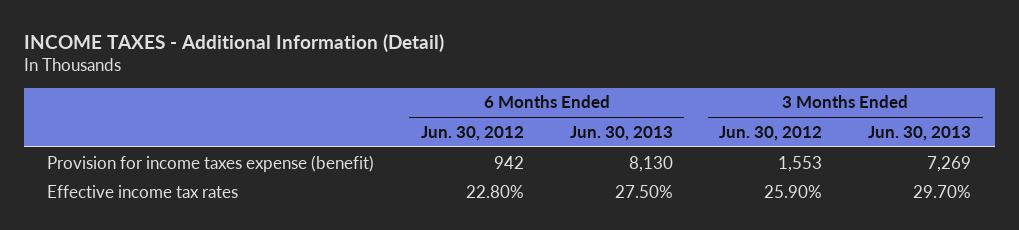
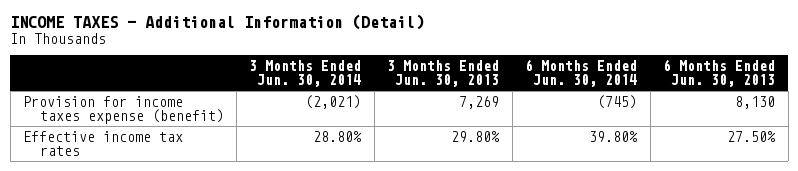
[420,125,524,141] Jun. 30, 2012 -> none
[719,125,823,141] Jun. 30, 2012 -> none
none -> [249,59,362,88] 3 Months Ended Jun. 30, 2014
none -> [525,58,638,88] 6 Months Ended Jun. 30, 2014
[913,184,972,198] 29.70% -> [451,130,501,142] 29.80%

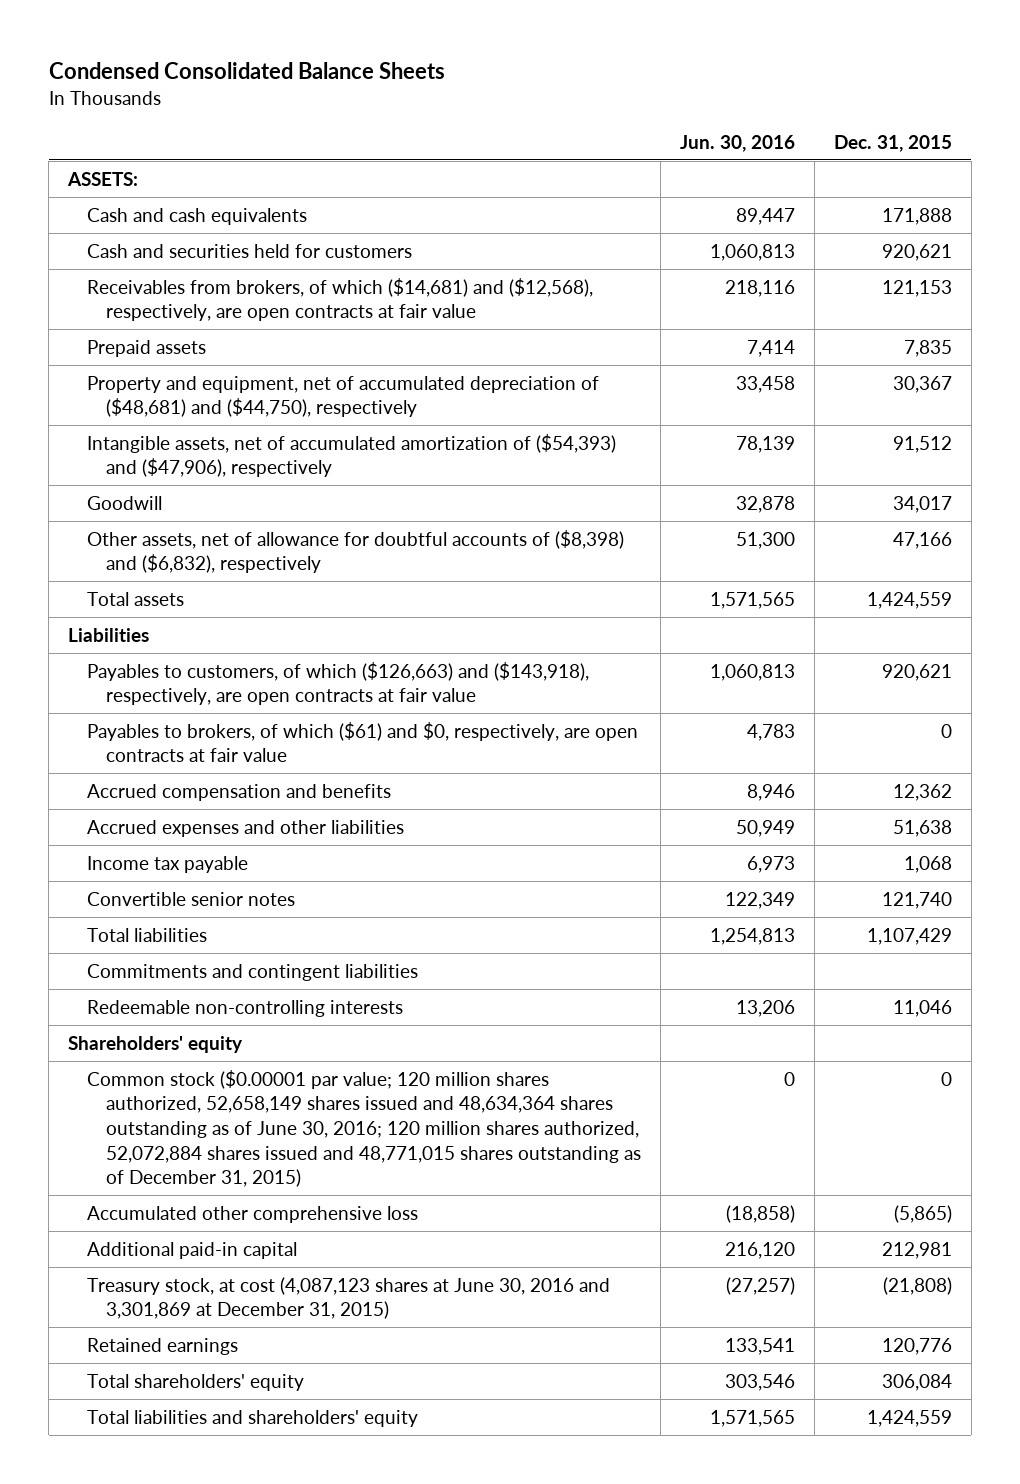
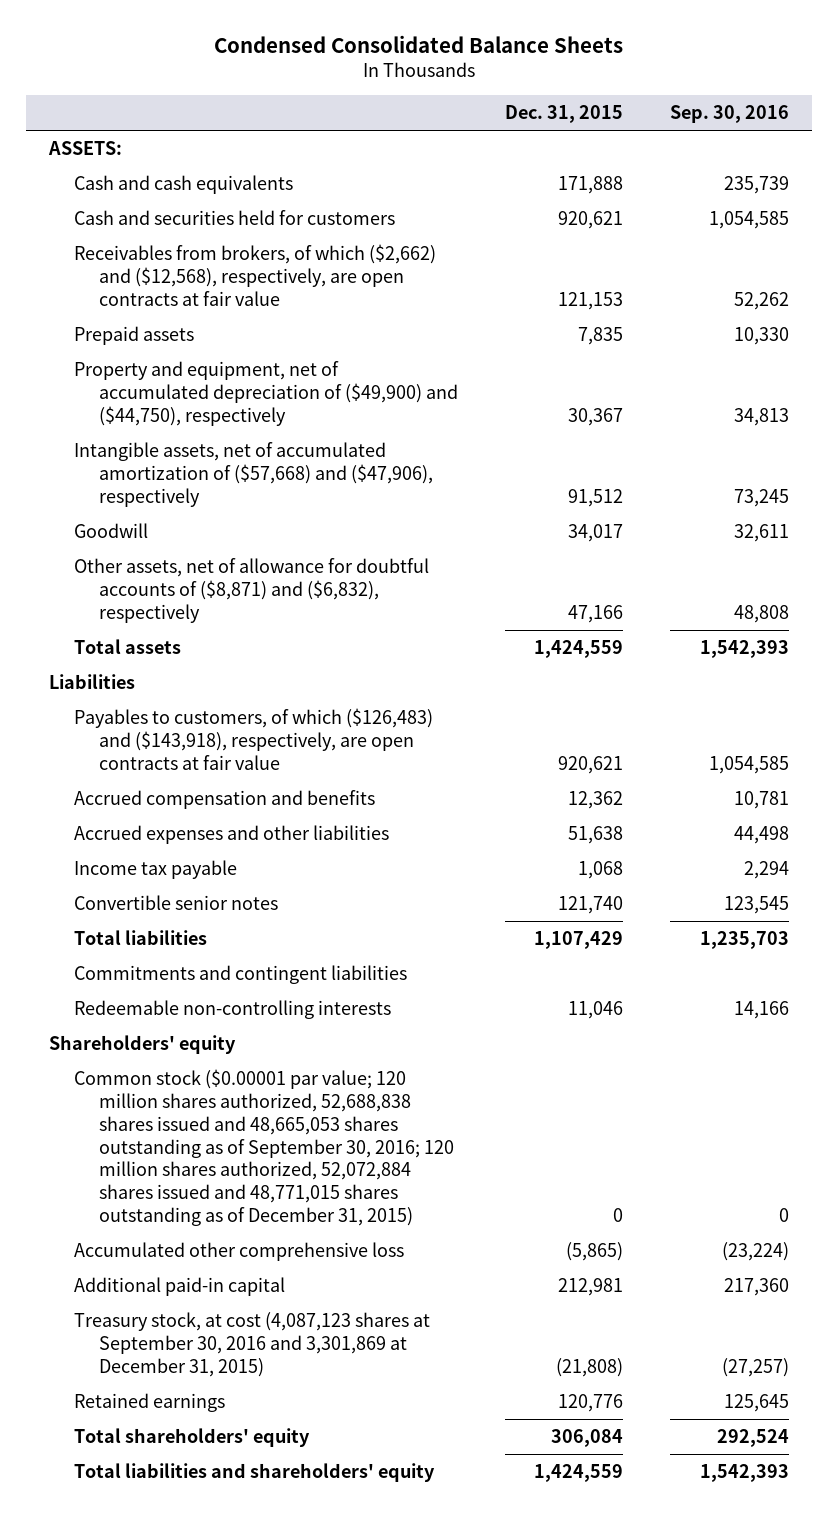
[679,134,795,152] Jun. 30, 2016 -> none
none -> [670,105,790,124] Sep. 30, 2016
[87,277,594,322] Receivables from brokers, of which ($14,681) and ($12,568), respectively, are open contracts at fair value -> [74,244,437,306] Receivables from brokers, of which ($2,662) and ($12,568), respectively, are open contracts at fair value
[87,375,600,418] Property and equipment, net of accumulated depreciation of ($48,681) and ($44,750), respectively -> [74,361,459,426] Property and equipment, net of accumulated depreciation of ($49,900) and ($44,750), respectively
[87,433,617,478] Intangible assets, net of accumulated amortization of ($54,393) and ($47,906), respectively -> [74,442,434,507] Intangible assets, net of accumulated amortization of ($57,668) and ($47,906), respectively
[87,529,625,574] Other assets, net of allowance for doubtful accounts of ($8,398) and ($6,832), respectively -> [74,558,430,623] Other assets, net of allowance for doubtful accounts of ($8,871) and ($6,832), respectively
[87,721,639,763] Payables to brokers, of which ($61) and $0, respectively, are open contracts at fair value -> none
[87,661,590,706] Payables to customers, of which ($126,663) and ($143,918), respectively, are open contracts at fair value -> [74,708,434,770] Payables to customers, of which ($126,483) and ($143,918), respectively, are open contracts at fair value
[87,1069,641,1188] Common stock ($0.00001 par value; 120 million shares authorized, 52,658,149 shares issued and 48,634,364 shares outstanding as of June 30, 2016; 120 million shares authorized, 52,072,884 shares issued and 48,771,015 shares outstanding as of December 31, 2015) -> [74,1069,455,1227] Common stock ($0.00001 par value; 120 million shares authorized, 52,688,838 shares issued and 48,665,053 shares outstanding as of September 30, 2016; 120 million shares authorized, 52,072,884 shares issued and 48,771,015 shares outstanding as of December 31, 2015)
[87,1276,611,1320] Treasury stock, at cost (4,087,123 shares at June 30, 2016 and 3,301,869 at December 31, 2015) -> [74,1312,431,1377] Treasury stock, at cost (4,087,123 shares at September 30, 2016 and 3,301,869 at December 31, 2015)

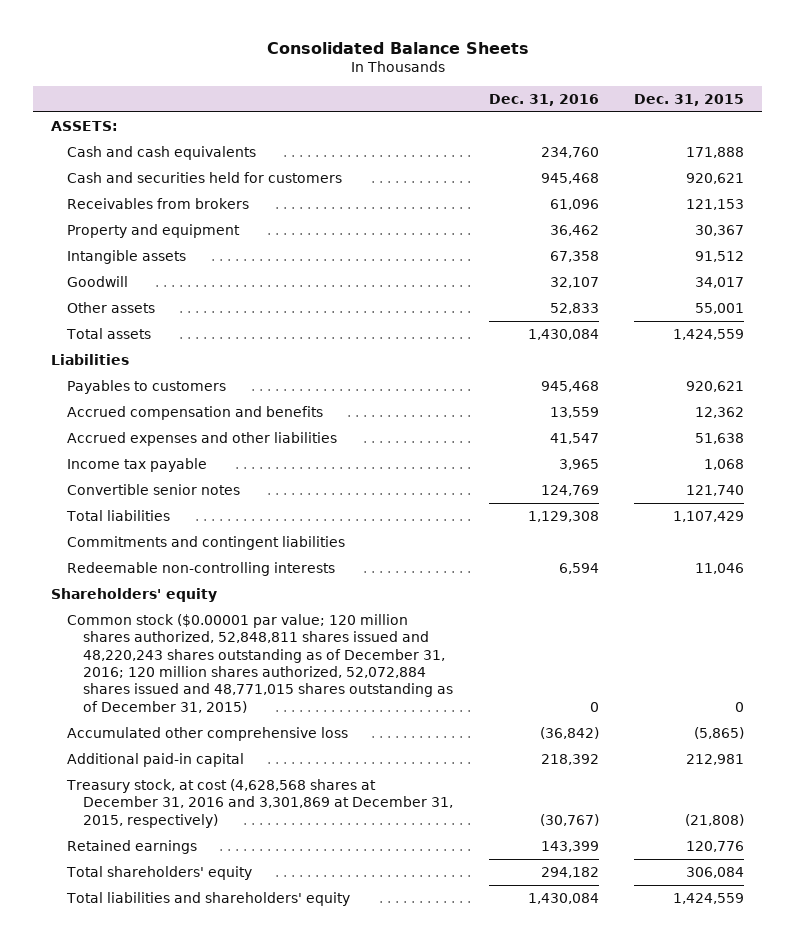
[214,35,624,54] Condensed Consolidated Balance Sheets -> [266,41,529,54] Consolidated Balance Sheets
[670,105,790,124] Sep. 30, 2016 -> none
none -> [488,93,599,106] Dec. 31, 2016
[74,326,195,346] Prepaid assets -> none
[74,244,437,306] Receivables from brokers, of which ($2,662) and ($12,568), respectively, are open contracts at fair value -> [67,198,250,210] Receivables from brokers
[74,361,459,426] Property and equipment, net of accumulated depreciation of ($49,900) and ($44,750), respectively -> [67,224,241,239] Property and equipment
[74,442,434,507] Intangible assets, net of accumulated amortization of ($57,668) and ($47,906), respectively -> [67,250,187,265] Intangible assets
[74,558,430,623] Other assets, net of allowance for doubtful accounts of ($8,871) and ($6,832), respectively -> none
none -> [67,302,156,314] Other assets
[74,708,434,770] Payables to customers, of which ($126,483) and ($143,918), respectively, are open contracts at fair value -> [67,380,227,395] Payables to customers
[74,1069,455,1227] Common stock ($0.00001 par value; 120 million shares authorized, 52,688,838 shares issued and 48,665,053 shares outstanding as of September 30, 2016; 120 million shares authorized, 52,072,884 shares issued and 48,771,015 shares outstanding as of December 31, 2015) -> [67,614,454,713] Common stock ($0.00001 par value; 120 million shares authorized, 52,848,811 shares issued and 48,220,243 shares outstanding as of December 31, 2016; 120 million shares authorized, 52,072,884 shares issued and 48,771,015 shares outstanding as of December 31, 2015)
[74,1312,431,1377] Treasury stock, at cost (4,087,123 shares at September 30, 2016 and 3,301,869 at December 31, 2015) -> [66,779,454,828] Treasury stock, at cost (4,628,568 shares at December 31, 2016 and 3,301,869 at December 31, 2015, respectively)

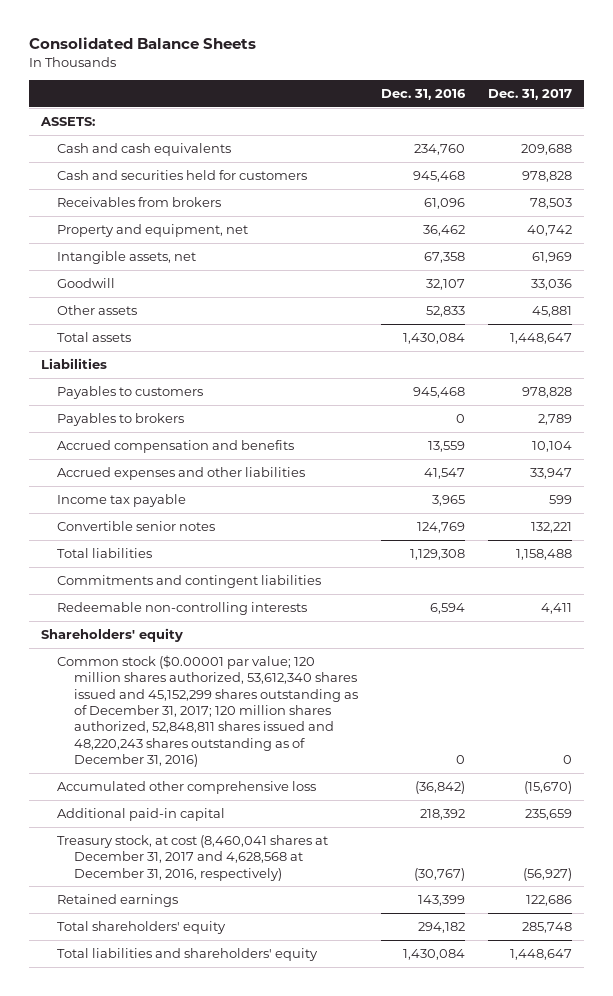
[634,93,745,106] Dec. 31, 2015 -> none
none -> [488,89,573,101] Dec. 31, 2017
[67,224,241,239] Property and equipment -> [57,223,249,237] Property and equipment, net
[67,250,187,265] Intangible assets -> [57,250,197,264] Intangible assets, net
none -> [57,412,185,426] Payables to brokers
[67,614,454,713] Common stock ($0.00001 par value; 120 million shares authorized, 52,848,811 shares issued and 48,220,243 shares outstanding as of December 31, 2016; 120 million shares authorized, 52,072,884 shares issued and 48,771,015 shares outstanding as of December 31, 2015) -> [57,654,358,767] Common stock ($0.00001 par value; 120 million shares authorized, 53,612,340 shares issued and 45,152,299 shares outstanding as of December 31, 2017; 120 million shares authorized, 52,848,811 shares issued and 48,220,243 shares outstanding as of December 31, 2016)
[66,779,454,828] Treasury stock, at cost (4,628,568 shares at December 31, 2016 and 3,301,869 at December 31, 2015, respectively) -> [57,834,329,881] Treasury stock, at cost (8,460,041 shares at December 31, 2017 and 4,628,568 at December 31, 2016, respectively)

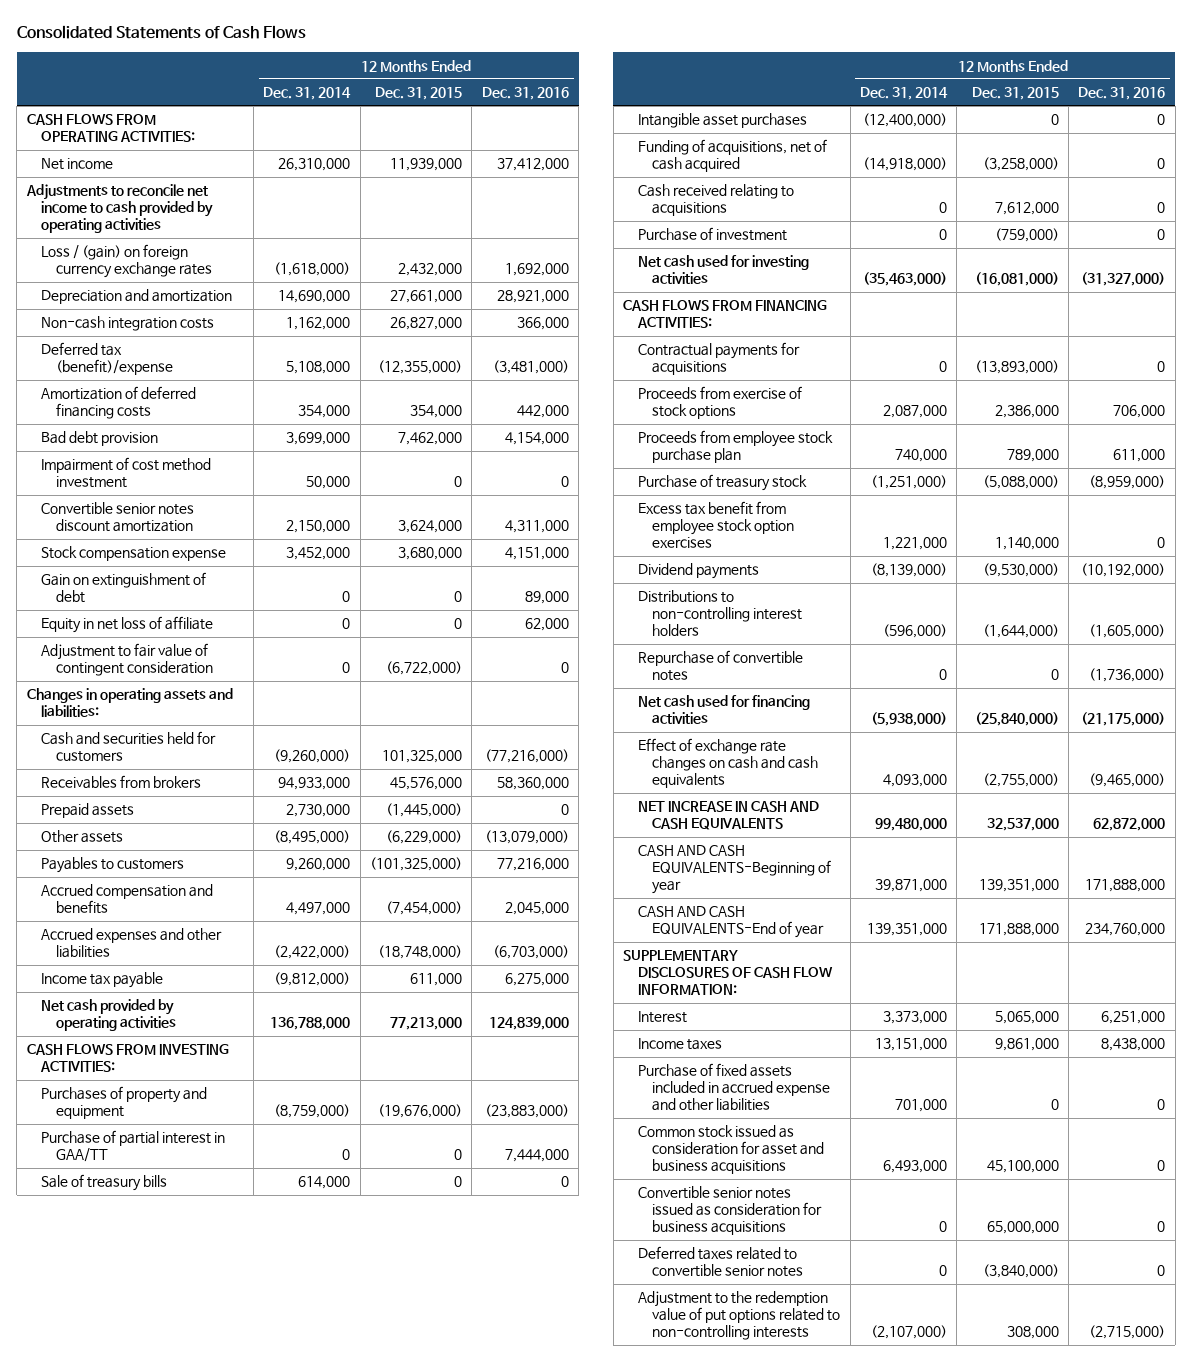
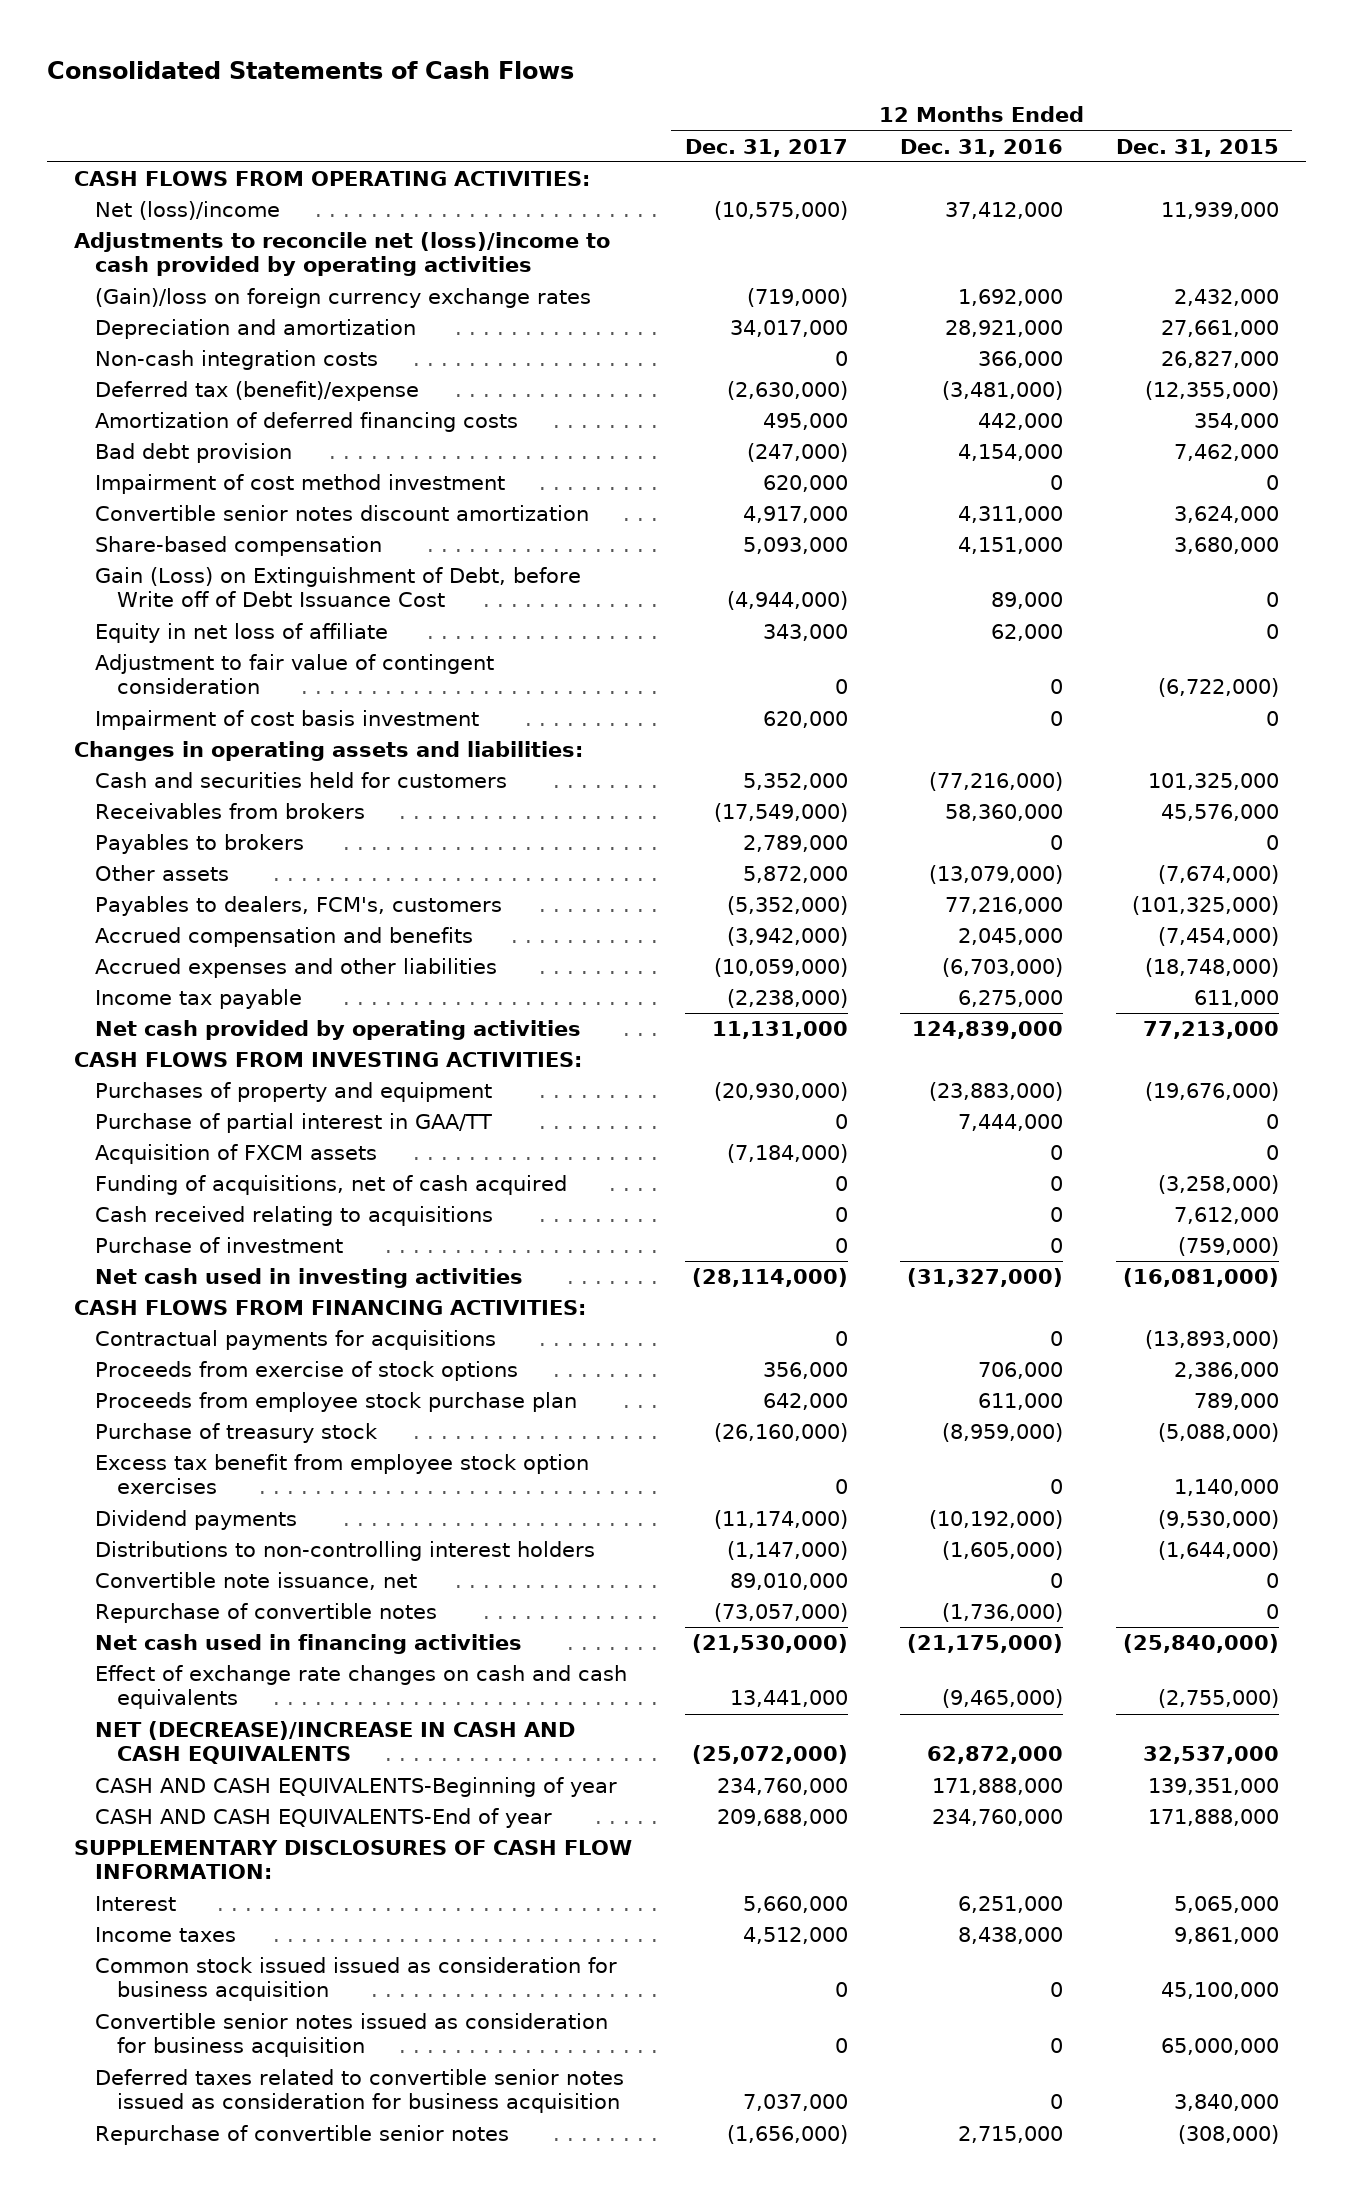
[263,87,352,101] Dec. 31, 2014 -> none
none -> [684,138,848,157] Dec. 31, 2017
[41,158,114,171] Net income -> [95,201,281,221] Net (loss)/income
[25,184,214,234] Adjustments to reconcile net income to cash provided by operating activities -> [73,232,610,277] Adjustments to reconcile net (loss)/income to cash provided by operating activities
[41,244,212,279] Loss / (gain) on foreign currency exchange rates -> [95,288,592,309] (Gain)/loss on foreign currency exchange rates
[41,572,207,604] Gain on extinguishment of debt -> none
[41,546,227,562] Stock compensation expense -> [95,536,383,557] Share-based compensation
none -> [95,567,582,608] Gain (Loss) on Extinguishment of Debt, before Write off of Debt Issuance Cost
none -> [95,710,480,731] Impairment of cost basis investment
[41,803,135,819] Prepaid assets -> none
none -> [95,834,305,855] Payables to brokers
[386,830,463,845] (6,229,000) -> [1158,865,1280,885] (7,674,000)
[41,857,185,874] Payables to customers -> [95,896,503,917] Payables to dealers, FCM's, customers
[41,1174,168,1192] Sale of treasury bills -> none
[637,113,807,129] Intangible asset purchases -> [95,1144,378,1165] Acquisition of FXCM assets
[637,255,809,285] Net cash used for investing activities -> [95,1268,524,1289] Net cash used in investing activities
none -> [95,1572,418,1591] Convertible note issuance, net
[637,695,810,725] Net cash used for financing activities -> [95,1634,523,1655] Net cash used in financing activities
[637,801,819,831] NET INCREASE IN CASH AND CASH EQUIVALENTS -> [95,1721,576,1765] NET (DECREASE)/INCREASE IN CASH AND CASH EQUIVALENTS
[637,1063,831,1112] Purchase of fixed assets included in accrued expense and other liabilities -> none
[637,1291,841,1341] Adjustment to the redemption value of put options related to non-controlling interests -> none
[637,1125,825,1175] Common stock issued as consideration for asset and business acquisitions -> [95,1957,618,2002] Common stock issued issued as consideration for business acquisition
[637,1186,823,1236] Convertible senior notes issued as consideration for business acquisitions -> [95,2013,609,2058] Convertible senior notes issued as consideration for business acquisition
[637,1246,804,1278] Deferred taxes related to convertible senior notes -> [95,2069,625,2114] Deferred taxes related to convertible senior notes issued as consideration for business acquisition
[982,1264,1059,1279] (3,840,000) -> [1174,2094,1280,2112] 3,840,000
none -> [95,2125,510,2146] Repurchase of convertible senior notes

